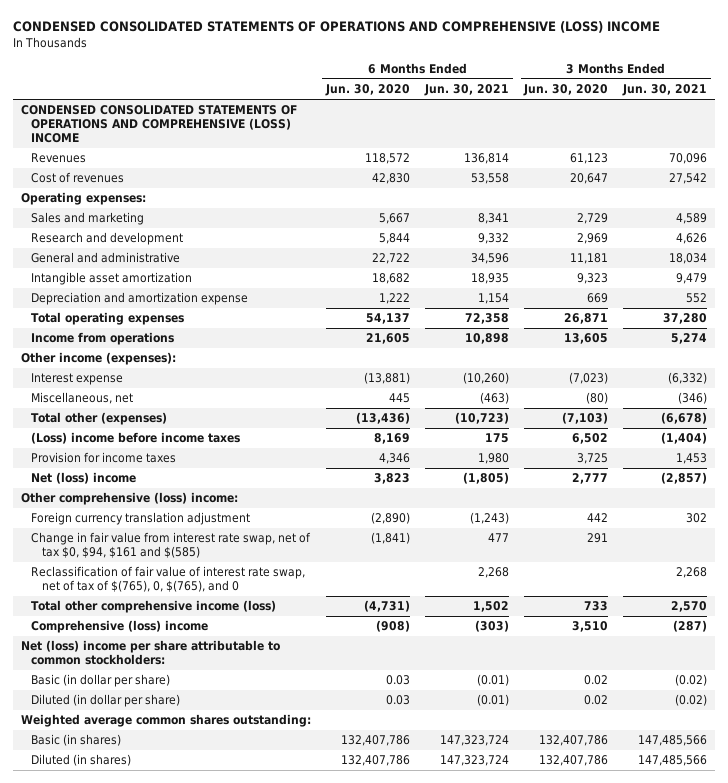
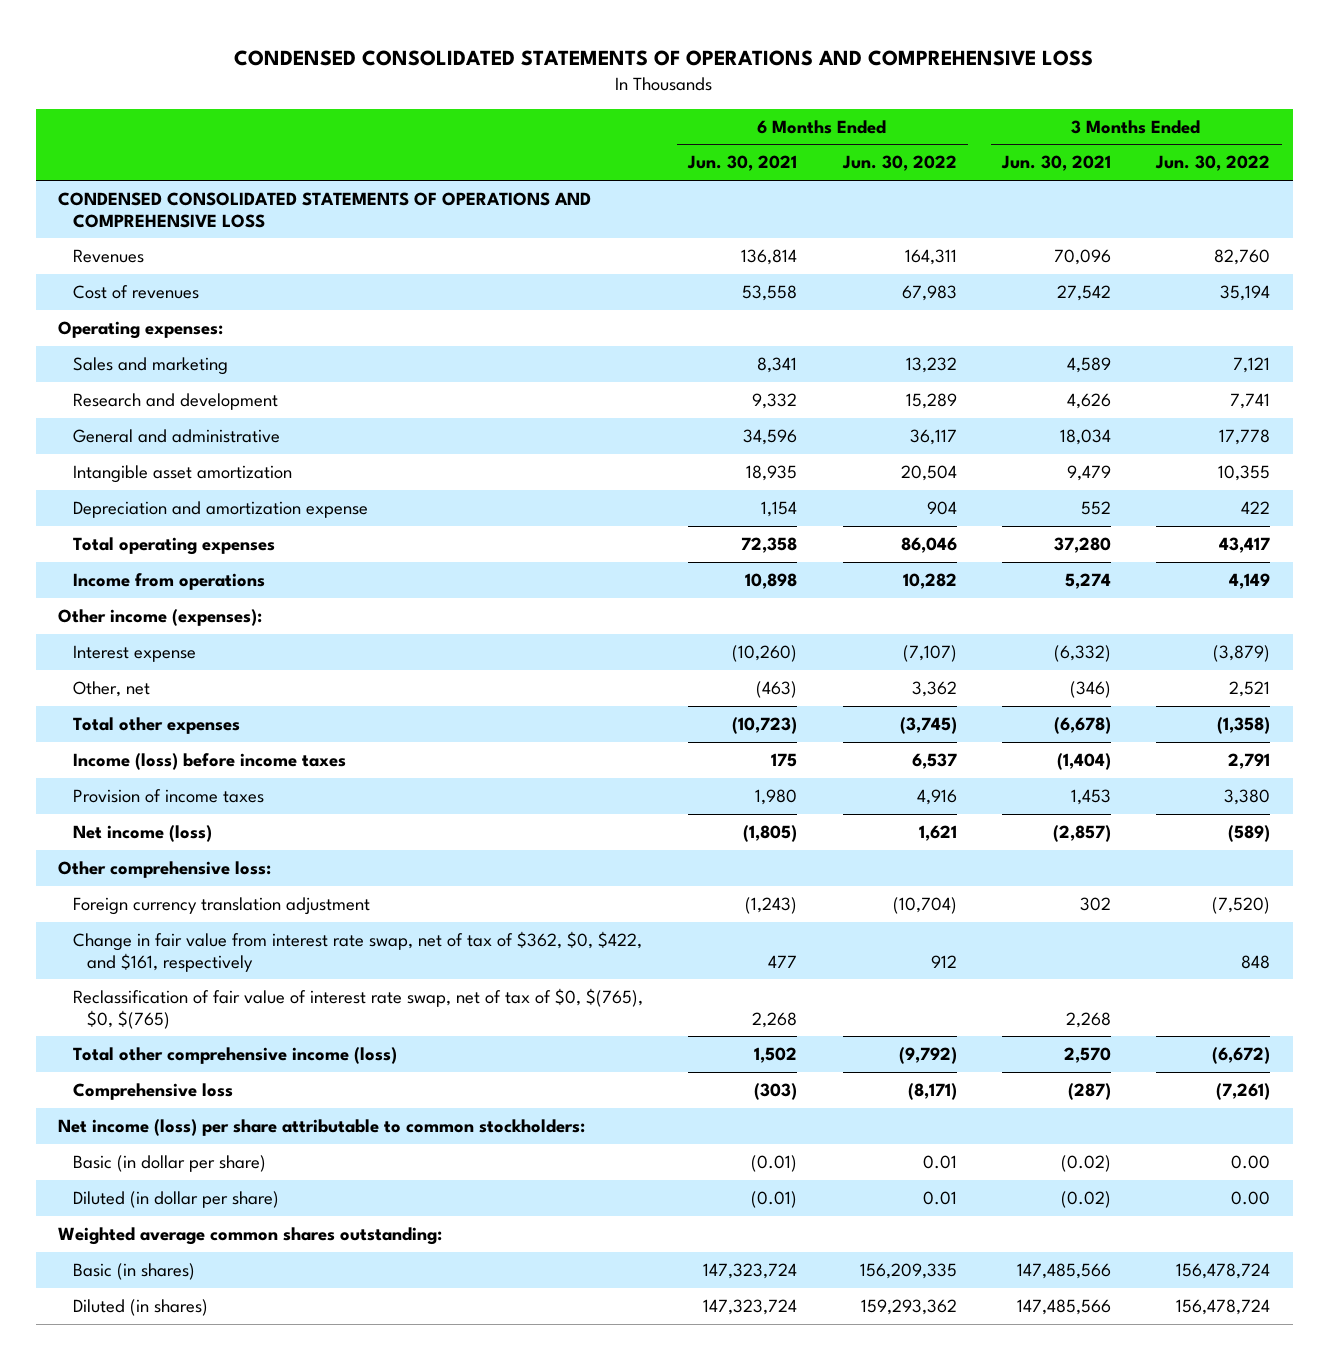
[13,21,661,34] CONDENSED CONSOLIDATED STATEMENTS OF OPERATIONS AND COMPREHENSIVE (LOSS) INCOME -> [234,49,1094,66] CONDENSED CONSOLIDATED STATEMENTS OF OPERATIONS AND COMPREHENSIVE LOSS
[325,84,411,97] Jun. 30, 2020 -> none
[523,84,609,97] Jun. 30, 2020 -> none
none -> [841,155,957,172] Jun. 30, 2022
none -> [1155,155,1271,172] Jun. 30, 2022
[21,105,298,144] CONDENSED CONSOLIDATED STATEMENTS OF OPERATIONS AND COMPREHENSIVE (LOSS) INCOME -> [58,192,592,228] CONDENSED CONSOLIDATED STATEMENTS OF OPERATIONS AND COMPREHENSIVE LOSS
[31,392,134,405] Miscellaneous, net -> [72,681,150,698] Other, net
[31,412,168,426] Total other (expenses) -> [72,717,240,735] Total other expenses
[31,432,241,445] (Loss) income before income taxes -> [72,753,346,771] Income (loss) before income taxes
[31,452,177,464] Provision for income taxes -> [72,789,264,804] Provision of income taxes
[31,472,137,485] Net (loss) income -> [72,825,212,843] Net income (loss)
[21,492,239,506] Other comprehensive (loss) income: -> [58,861,272,879] Other comprehensive loss:
[31,532,312,559] Change in fair value from interest rate swap, net of tax $0, $94, $161 and $(585) -> [72,931,642,972] Change in fair value from interest rate swap, net of tax of $362, $0, $422, and $161, respectively
[31,566,306,593] Reclassification of fair value of interest rate swap, net of tax of $(765), 0, $(765), and 0 -> [72,988,643,1029] Reclassification of fair value of interest rate swap, net of tax of $0, $(765), $0, $(765)
[31,620,209,634] Comprehensive (loss) income -> [72,1083,233,1101] Comprehensive loss
[21,640,281,666] Net (loss) income per share attributable to common stockholders: -> [58,1119,586,1137] Net income (loss) per share attributable to common stockholders:

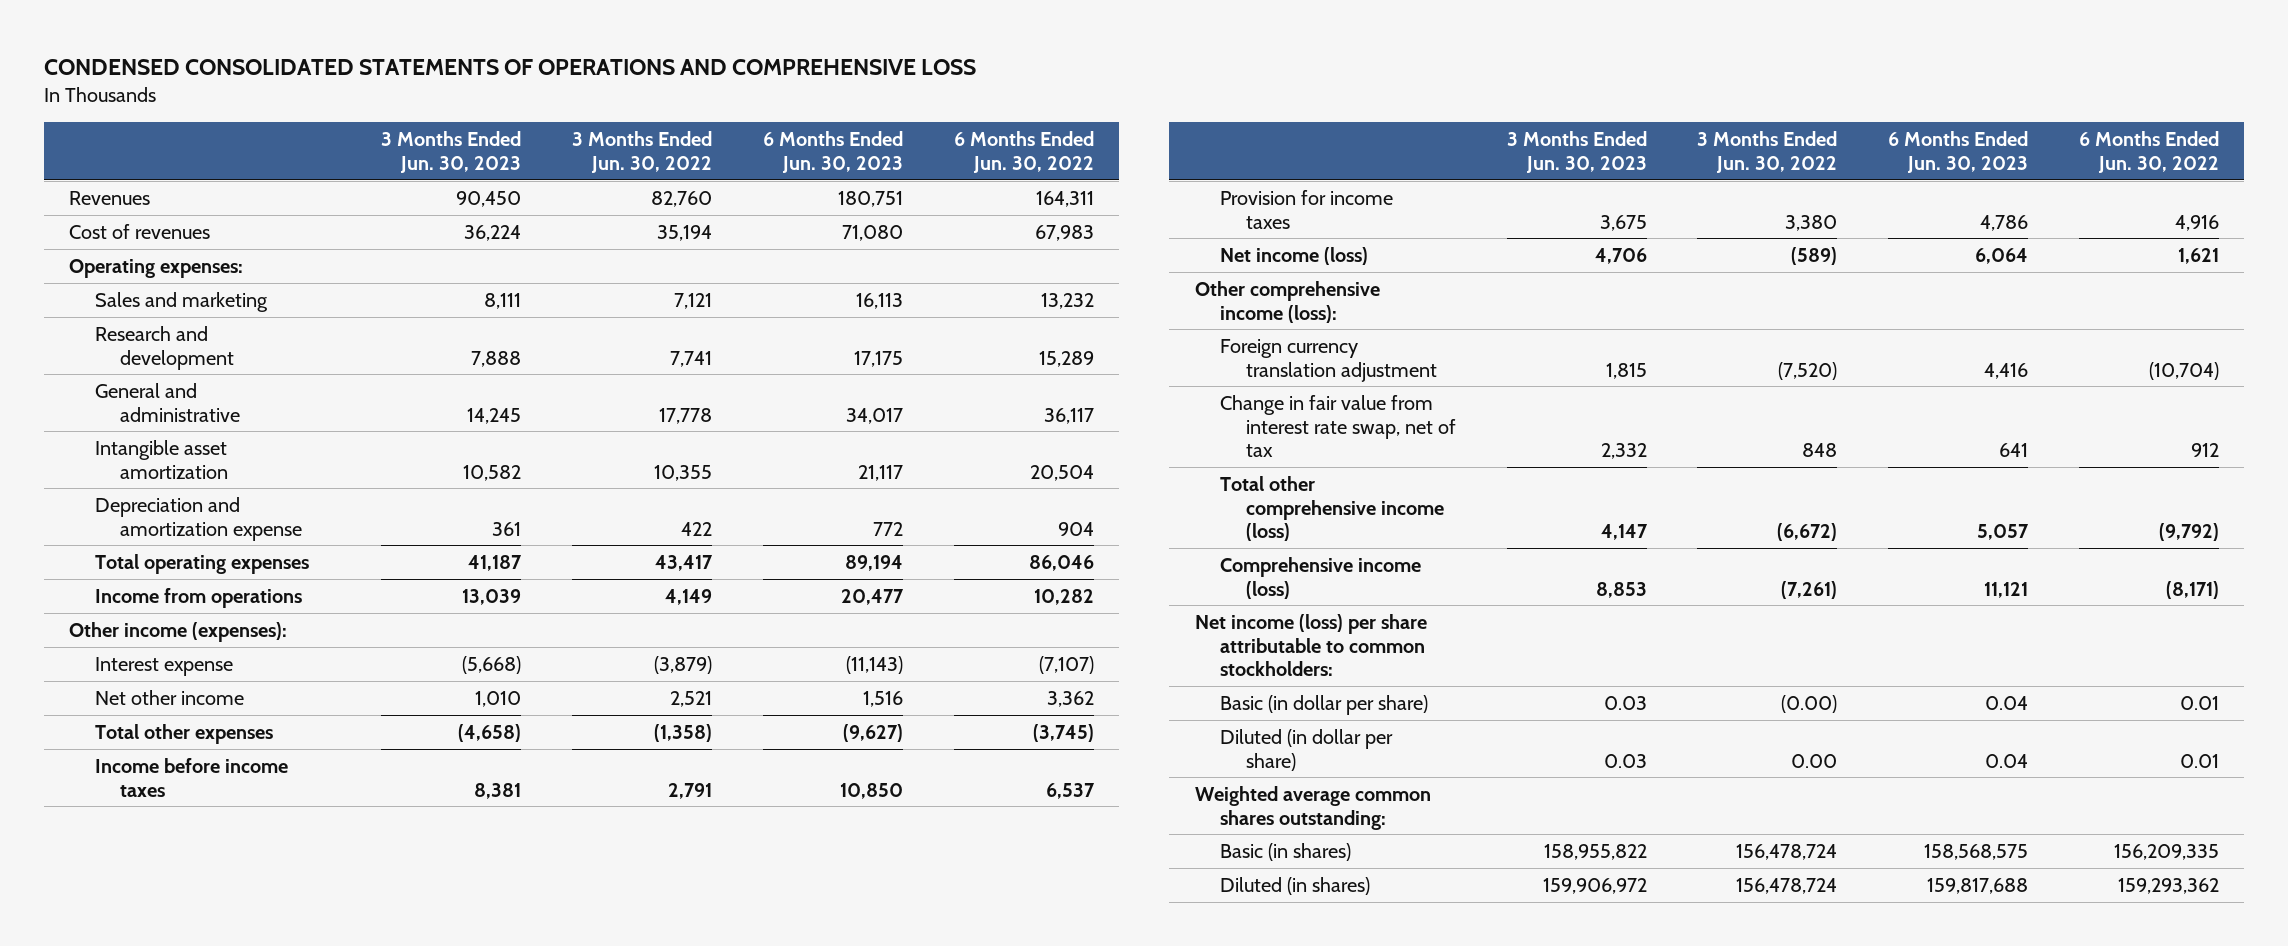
[687,155,798,172] Jun. 30, 2021 -> none
[1001,155,1112,172] Jun. 30, 2021 -> none
none -> [381,130,522,173] 3 Months Ended Jun. 30, 2023
none -> [762,130,903,173] 6 Months Ended Jun. 30, 2023
[58,192,592,228] CONDENSED CONSOLIDATED STATEMENTS OF OPERATIONS AND COMPREHENSIVE LOSS -> none
[72,681,150,698] Other, net -> [94,689,244,705] Net other income
[72,753,346,771] Income (loss) before income taxes -> [94,757,288,797] Income before income taxes
[72,789,264,804] Provision of income taxes -> [1220,189,1394,229] Provision for income taxes
[58,861,272,879] Other comprehensive loss: -> [1194,280,1380,323] Other comprehensive income (loss):
[72,988,643,1029] Reclassification of fair value of interest rate swap, net of tax of $0, $(765), $0, $(765) -> none
[72,931,642,972] Change in fair value from interest rate swap, net of tax of $362, $0, $422, and $161, respectively -> [1220,394,1456,458] Change in fair value from interest rate swap, net of tax
[72,1083,233,1101] Comprehensive loss -> [1220,556,1422,599] Comprehensive income (loss)
[1231,1155,1271,1170] 0.00 -> [1781,694,1838,713] (0.00)

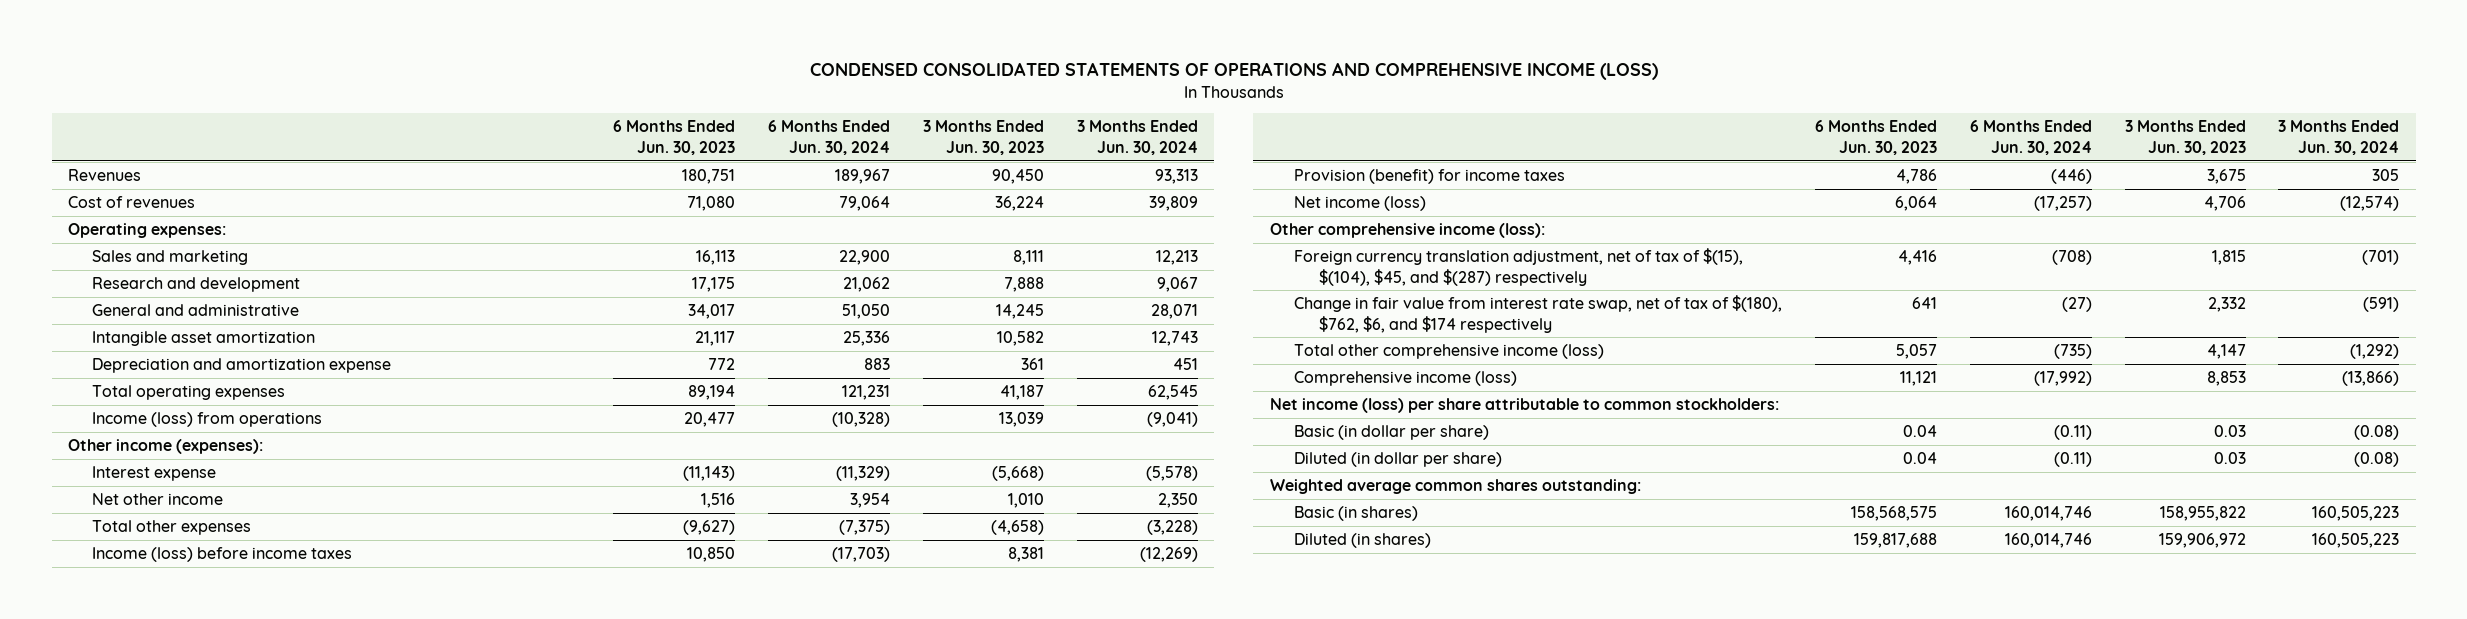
[43,59,976,76] CONDENSED CONSOLIDATED STATEMENTS OF OPERATIONS AND COMPREHENSIVE LOSS -> [809,62,1658,81] CONDENSED CONSOLIDATED STATEMENTS OF OPERATIONS AND COMPREHENSIVE INCOME (LOSS)
[572,130,713,173] 3 Months Ended Jun. 30, 2022 -> none
[953,130,1094,173] 6 Months Ended Jun. 30, 2022 -> none
none -> [767,120,890,155] 6 Months Ended Jun. 30, 2024
none -> [1076,120,1198,155] 3 Months Ended Jun. 30, 2024
[94,587,302,608] Income from operations -> [92,412,323,428] Income (loss) from operations
[94,757,288,797] Income before income taxes -> [92,547,353,563] Income (loss) before income taxes
[1220,189,1394,229] Provision for income taxes -> [1294,169,1566,185] Provision (benefit) for income taxes
[1220,338,1437,382] Foreign currency translation adjustment -> [1294,248,1744,286] Foreign currency translation adjustment, net of tax of $(15), $(104), $45, and $(287) respectively
[1220,394,1456,458] Change in fair value from interest rate swap, net of tax -> [1294,295,1783,333] Change in fair value from interest rate swap, net of tax of $(180), $762, $6, and $174 respectively

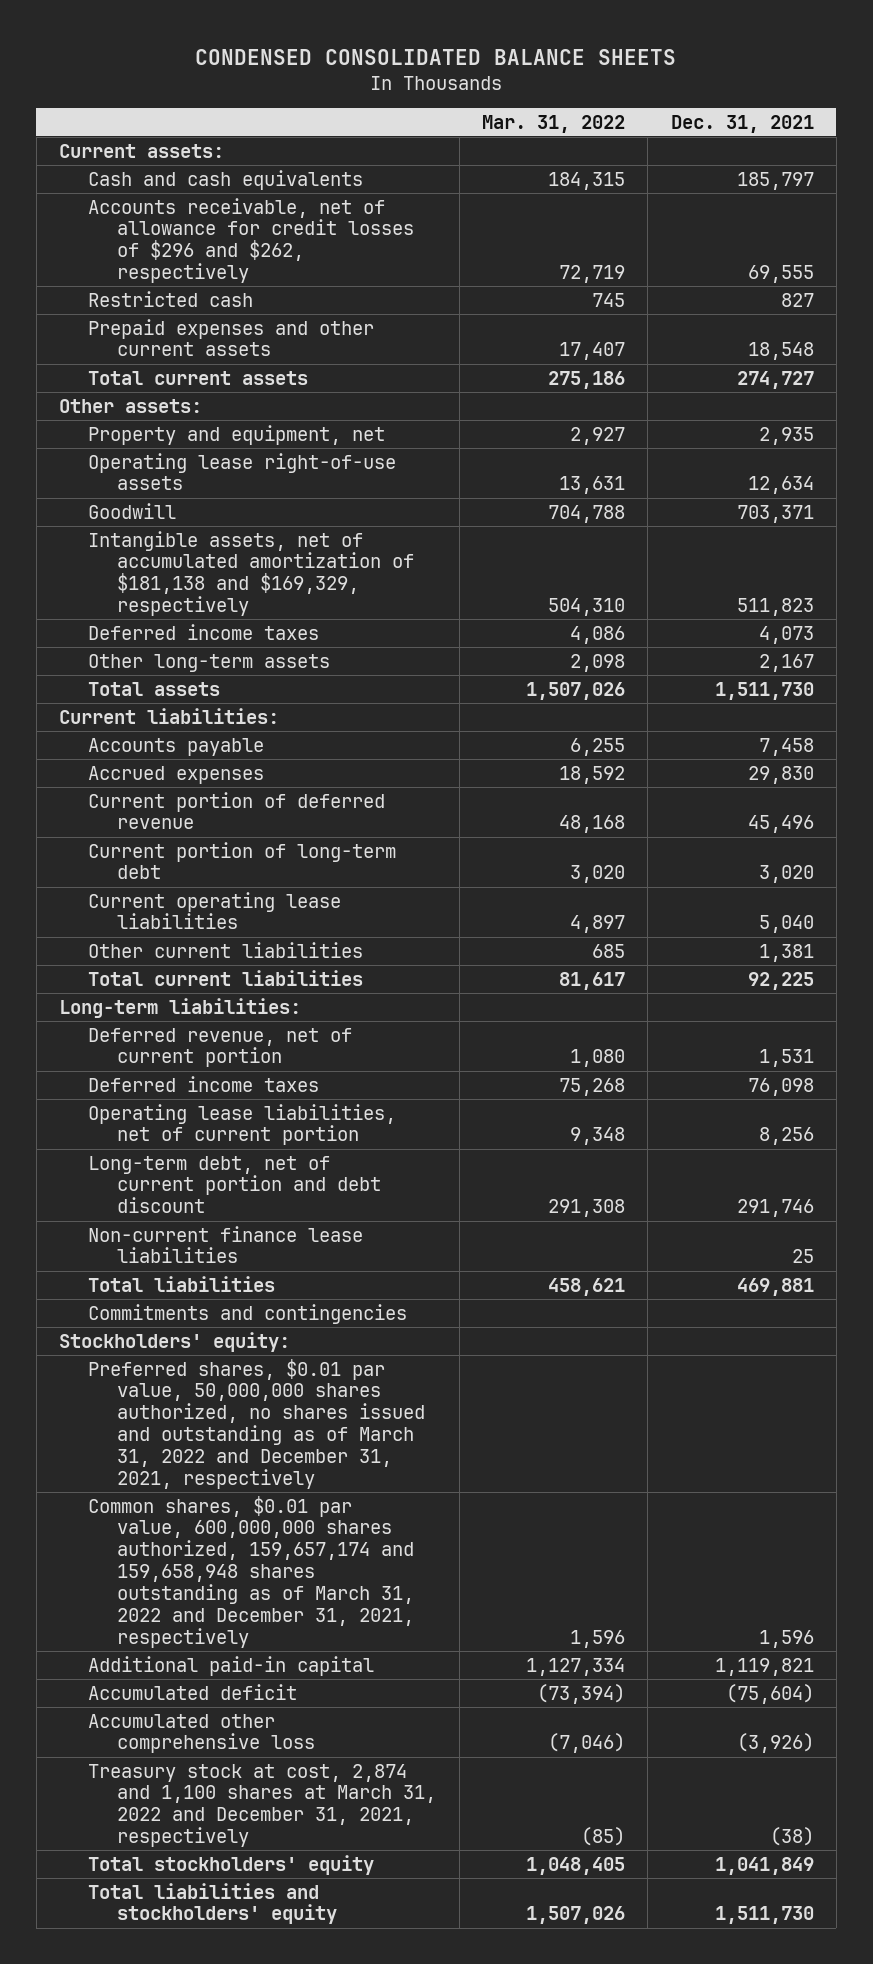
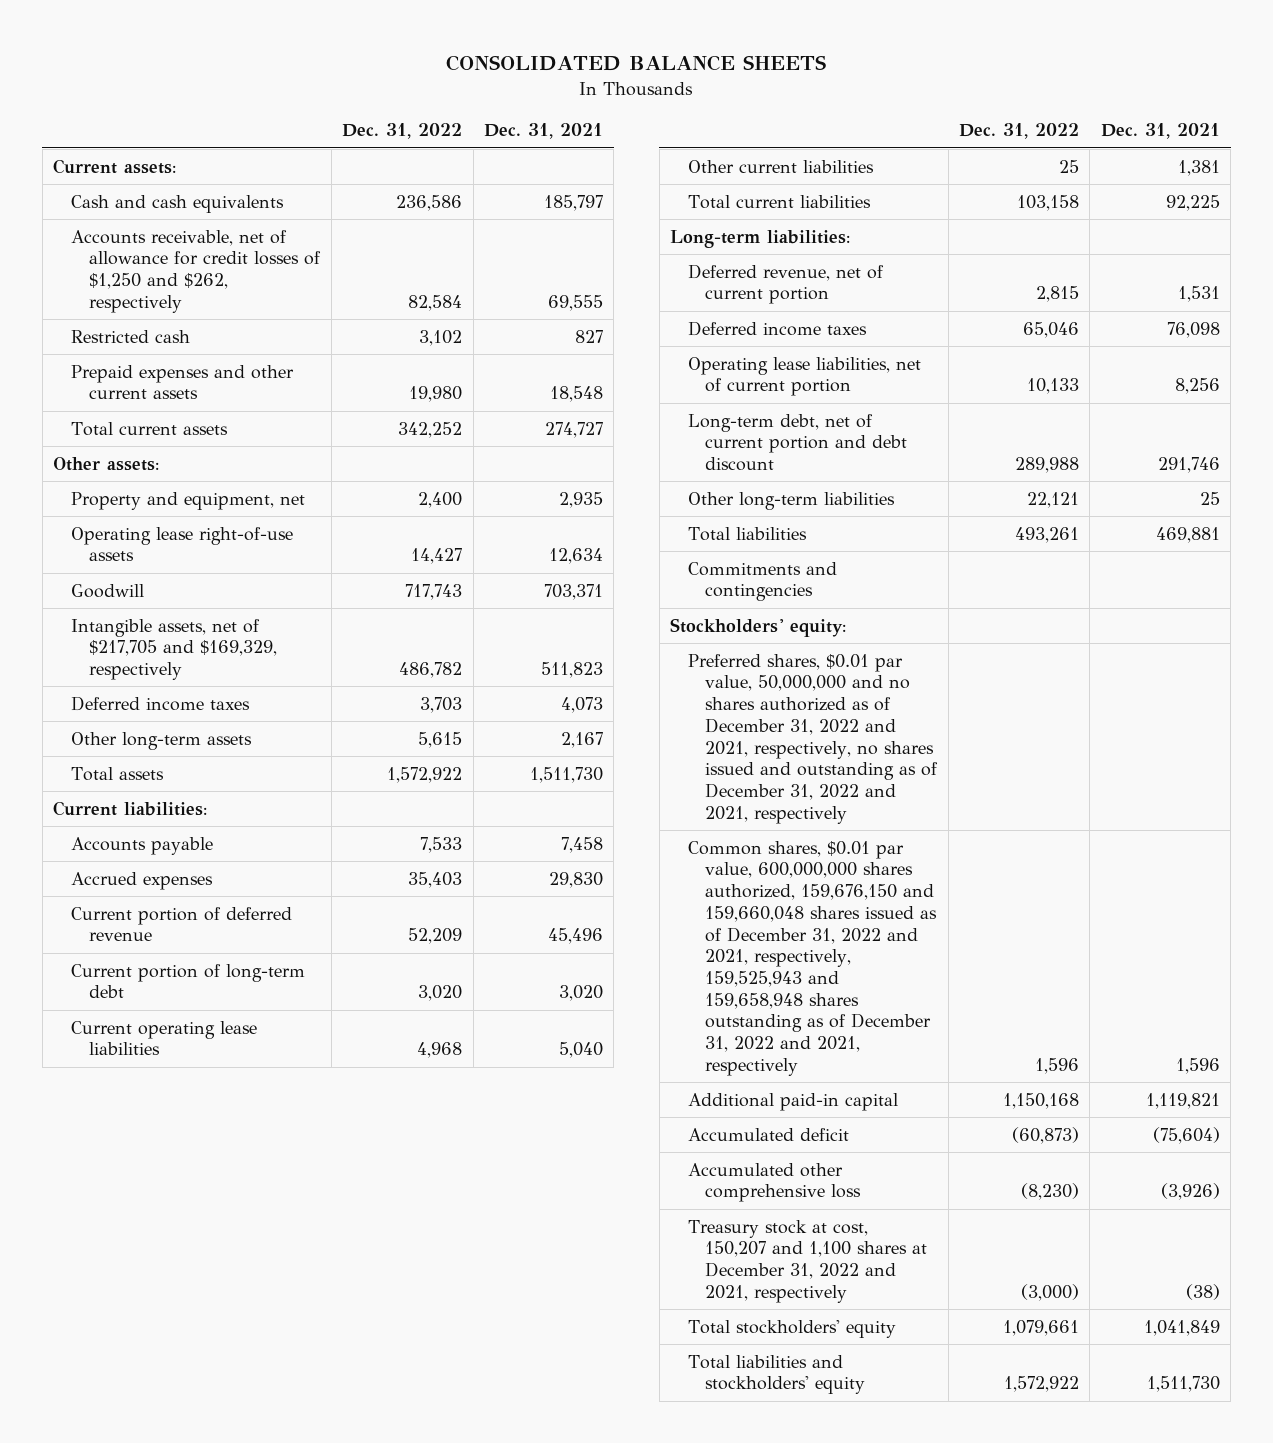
[195,48,677,65] CONDENSED CONSOLIDATED BALANCE SHEETS -> [446,55,827,72] CONSOLIDATED BALANCE SHEETS
[481,114,625,133] Mar. 31, 2022 -> none
none -> [342,123,463,140] Dec. 31, 2022
[88,197,415,284] Accounts receivable, net of allowance for credit losses of $296 and $262, respectively -> [70,229,321,313] Accounts receivable, net of allowance for credit losses of $1,250 and $262, respectively
[88,530,415,617] Intangible assets, net of accumulated amortization of $181,138 and $169,329, respectively -> [70,618,277,681] Intangible assets, net of $217,705 and $169,329, respectively
[88,1225,364,1264] Non-current finance lease liabilities -> none
none -> [687,491,895,510] Other long-term liabilities
[88,1358,426,1490] Preferred shares, $0.01 par value, 50,000,000 shares authorized, no shares issued and outstanding as of March 31, 2022 and December 31, 2021, respectively -> [687,653,939,824] Preferred shares, $0.01 par value, 50,000,000 and no shares authorized as of December 31, 2022 and 2021, respectively, no shares issued and outstanding as of December 31, 2022 and 2021, respectively
[88,1495,415,1649] Common shares, $0.01 par value, 600,000,000 shares authorized, 159,657,174 and 159,658,948 shares outstanding as of March 31, 2022 and December 31, 2021, respectively -> [687,840,938,1076] Common shares, $0.01 par value, 600,000,000 shares authorized, 159,676,150 and 159,660,048 shares issued as of December 31, 2022 and 2021, respectively, 159,525,943 and 159,658,948 shares outstanding as of December 31, 2022 and 2021, respectively
[88,1763,437,1848] Treasury stock at cost, 2,874 and 1,100 shares at March 31, 2022 and December 31, 2021, respectively -> [687,1219,928,1303] Treasury stock at cost, 150,207 and 1,100 shares at December 31, 2022 and 2021, respectively

